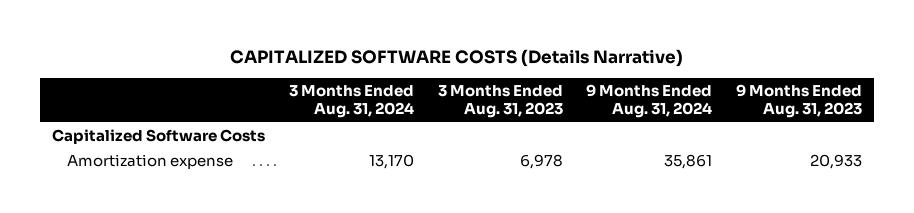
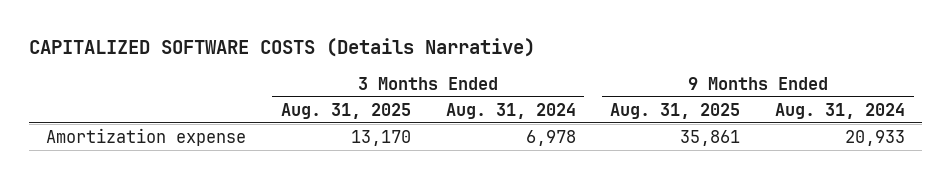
[437,85,563,119] 3 Months Ended Aug. 31, 2023 -> none
[736,84,863,119] 9 Months Ended Aug. 31, 2023 -> none
none -> [280,102,411,119] Aug. 31, 2025
none -> [610,102,741,119] Aug. 31, 2025
[51,129,265,145] Capitalized Software Costs -> none
[368,154,414,170] 13,170 -> [525,129,576,146] 6,978
[664,154,713,170] 35,861 -> [844,129,905,146] 20,933

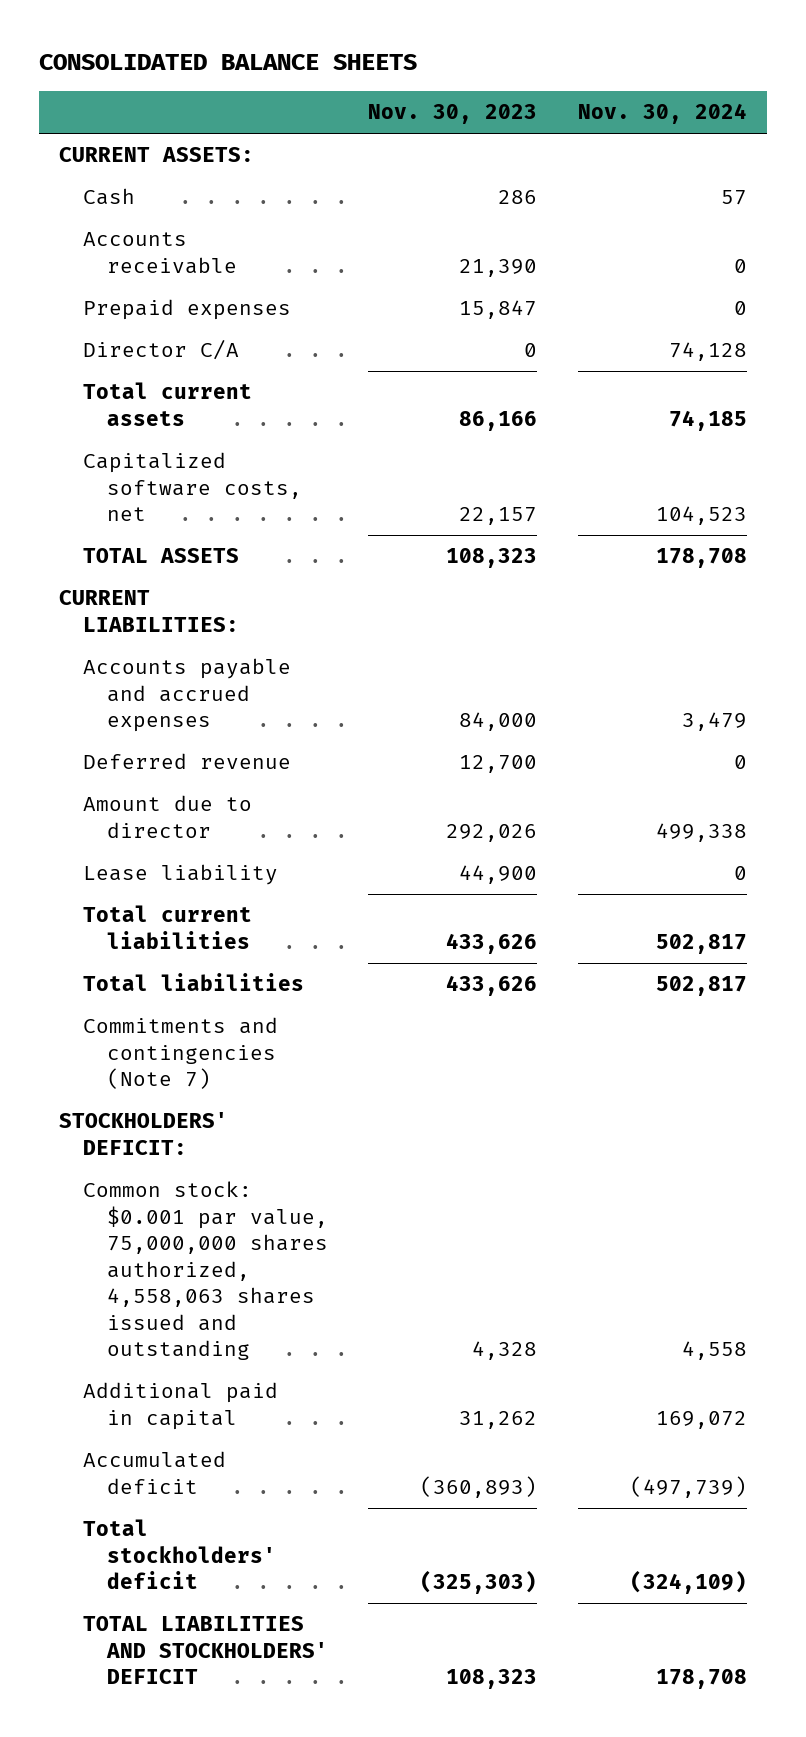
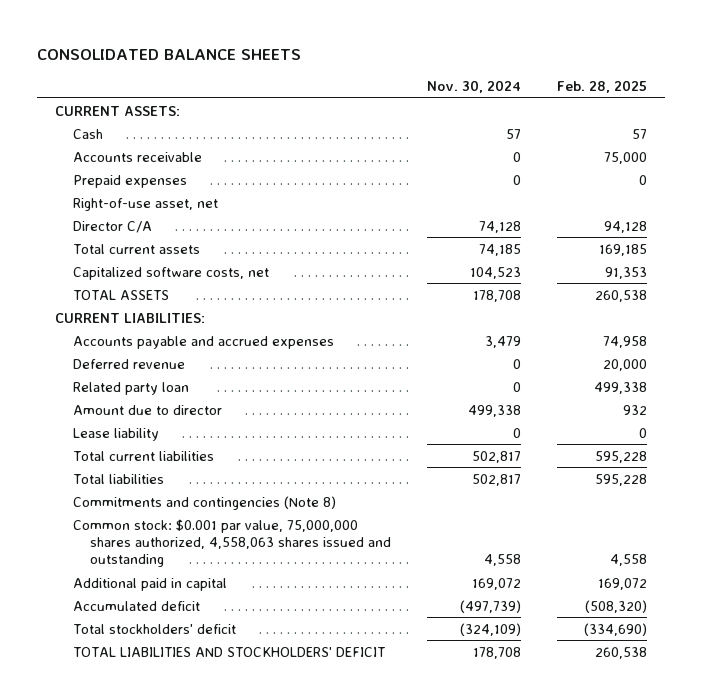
[368,104,538,125] Nov. 30, 2023 -> none
none -> [556,79,647,93] Feb. 28, 2025
none -> [72,197,218,211] Right-of-use asset, net
none -> [72,381,189,395] Related party loan
[58,1112,228,1155] STOCKHOLDERS' DEFICIT: -> none
[82,1017,278,1090] Commitments and contingencies (Note 7) -> [72,495,336,510] Commitments and contingencies (Note 8)

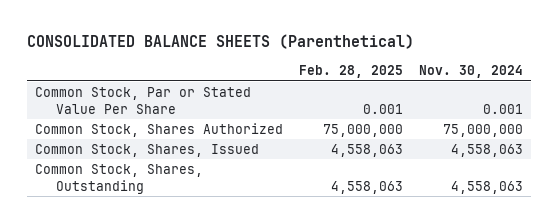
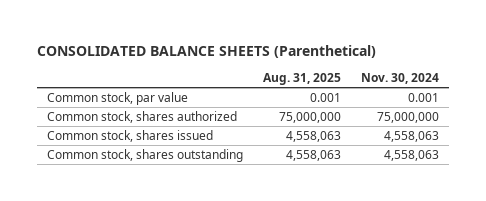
[299,65,404,79] Feb. 28, 2025 -> none
none -> [263,72,342,85] Aug. 31, 2025
[34,86,251,114] Common Stock, Par or Stated Value Per Share -> [47,91,189,105] Common stock, par value
[34,122,283,137] Common Stock, Shares Authorized -> [47,110,238,123] Common stock, shares authorized
[34,143,259,157] Common Stock, Shares, Issued -> [47,129,214,142] Common stock, shares issued
[34,163,203,194] Common Stock, Shares, Outstanding -> [47,148,244,162] Common stock, shares outstanding

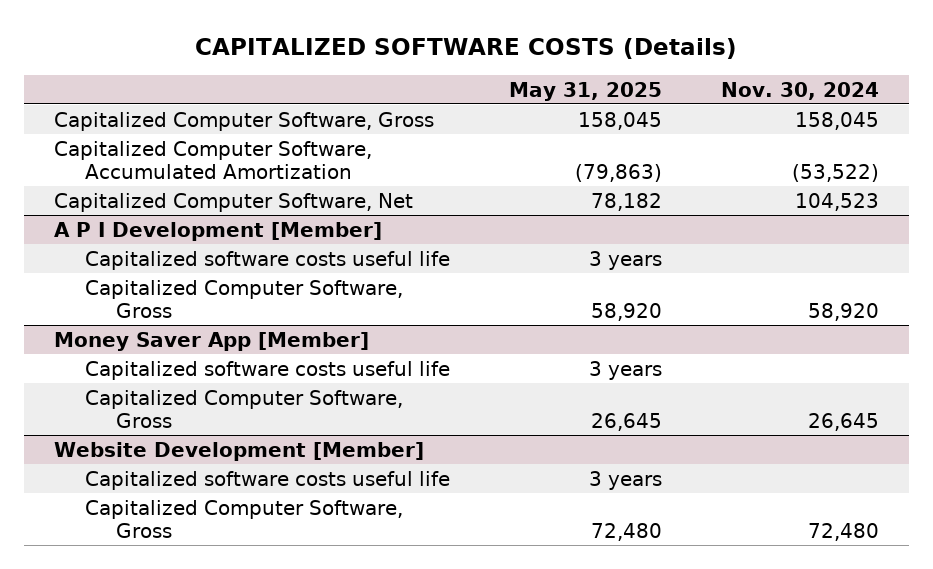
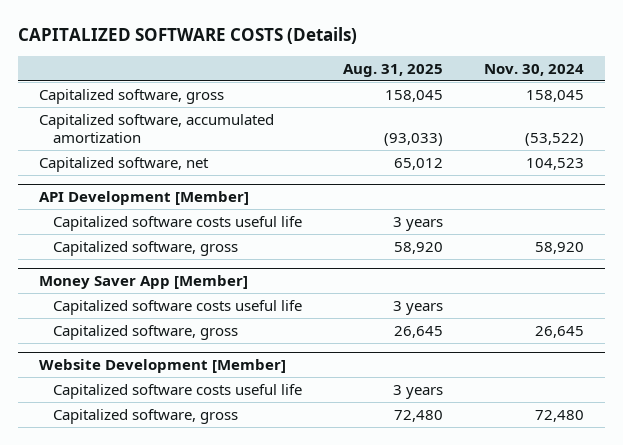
[508,81,662,101] May 31, 2025 -> none
none -> [343,63,444,77] Aug. 31, 2025
[53,111,434,131] Capitalized Computer Software, Gross -> [38,88,224,104] Capitalized software, gross
[53,140,372,179] Capitalized Computer Software, Accumulated Amortization -> [38,113,274,144] Capitalized software, accumulated amortization
[53,192,413,212] Capitalized Computer Software, Net -> [38,156,209,172] Capitalized software, net
[53,221,382,241] A P I Development [Member] -> [38,190,249,205] API Development [Member]
[84,279,403,318] Capitalized Computer Software, Gross -> [53,240,239,256] Capitalized software, gross
[84,389,403,428] Capitalized Computer Software, Gross -> [53,324,239,340] Capitalized software, gross
[84,499,403,538] Capitalized Computer Software, Gross -> [53,408,239,424] Capitalized software, gross

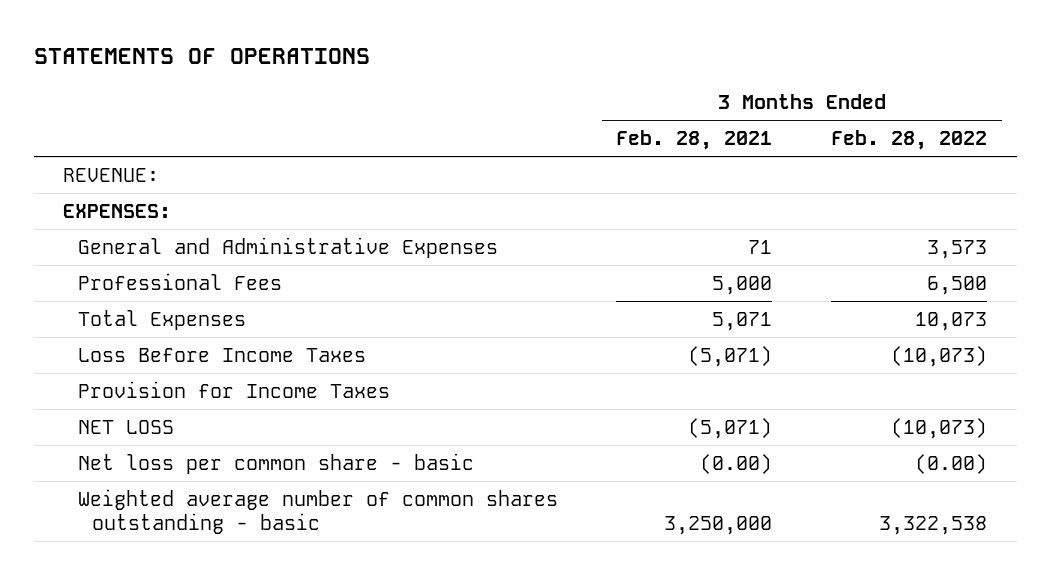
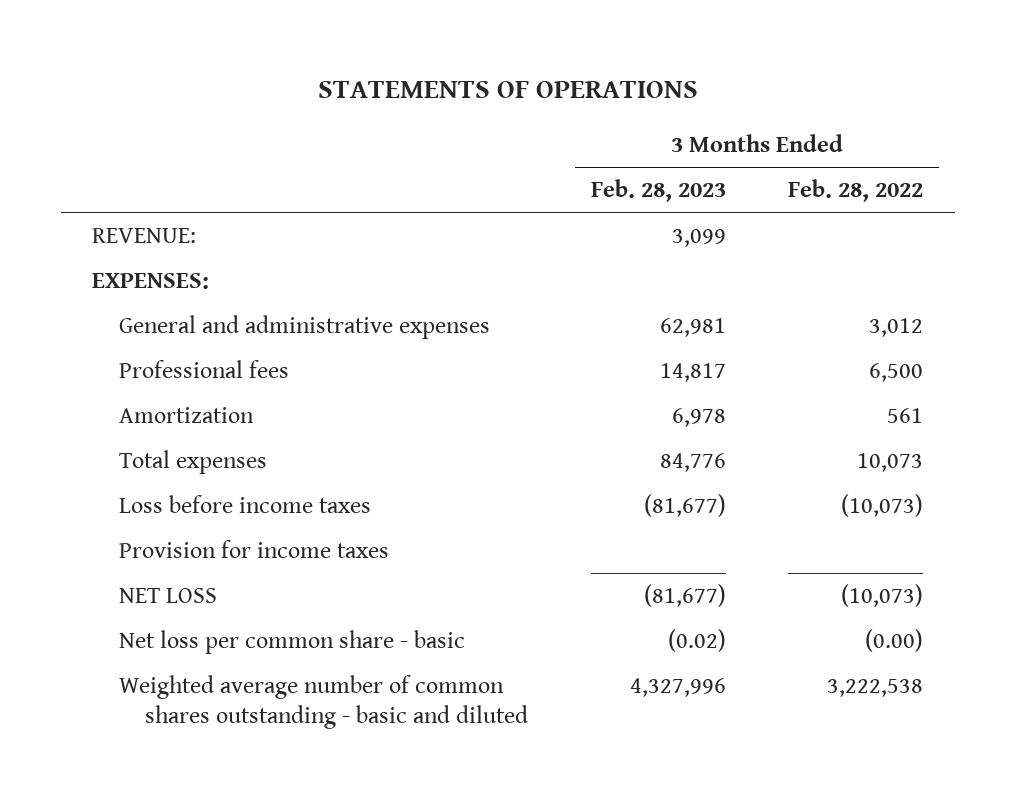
[616,130,773,151] Feb. 28, 2021 -> none
none -> [590,179,726,203] Feb. 28, 2023
[77,236,498,258] General and Administrative Expenses -> [118,314,490,339] General and administrative expenses
[927,239,988,259] 3,573 -> [869,317,924,337] 3,012
[77,272,282,290] Professional Fees -> [118,359,289,378] Professional fees
none -> [118,406,254,423] Amortization
[77,309,246,330] Total Expenses -> [118,449,267,474] Total expenses
[77,347,366,362] Loss Before Income Taxes -> [118,494,371,513] Loss before income taxes
[77,380,390,398] Provision for Income Taxes -> [118,539,389,558] Provision for income taxes
[77,488,558,534] Weighted average number of common shares outstanding - basic -> [118,674,529,729] Weighted average number of common shares outstanding - basic and diluted
[879,515,988,535] 3,322,538 -> [827,678,924,697] 3,222,538

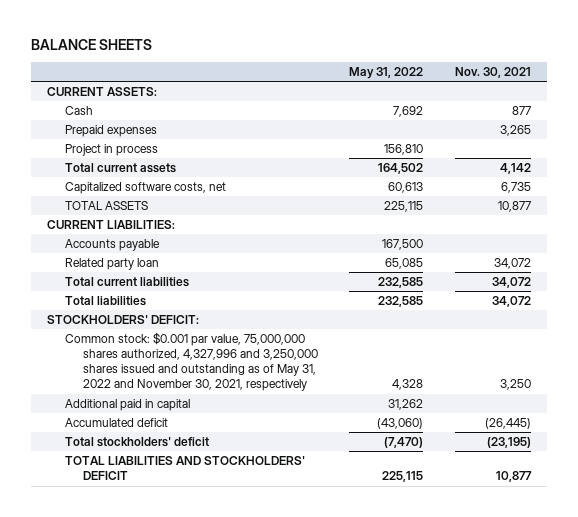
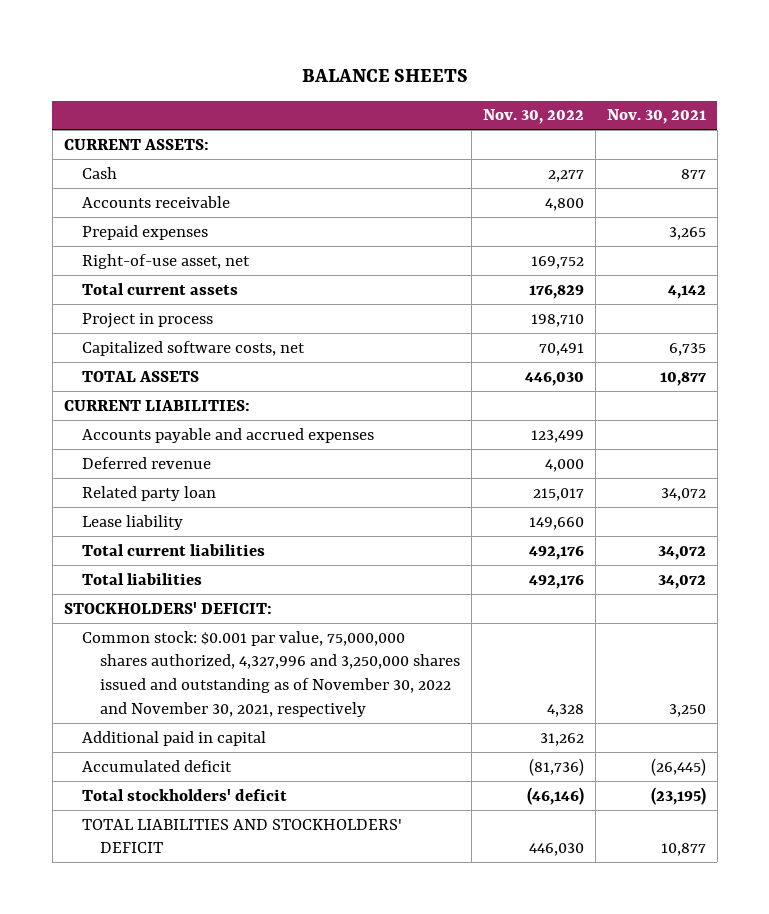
[349,66,424,79] May 31, 2022 -> none
none -> [483,109,585,125] Nov. 30, 2022
none -> [81,195,230,208] Accounts receivable
none -> [81,253,250,269] Right-of-use asset, net
[64,144,158,157] Project in process -> [81,312,213,328] Project in process
[64,239,160,252] Accounts payable -> none
none -> [81,427,374,443] Accounts payable and accrued expenses
none -> [81,456,211,469] Deferred revenue
none -> [81,514,183,530] Lease liability
[64,332,318,392] Common stock: $0.001 par value, 75,000,000 shares authorized, 4,327,996 and 3,250,000 shares issued and outstanding as of May 31, 2022 and November 30, 2021, respectively -> [81,630,461,717] Common stock: $0.001 par value, 75,000,000 shares authorized, 4,327,996 and 3,250,000 shares issued and outstanding as of November 30, 2022 and November 30, 2021, respectively

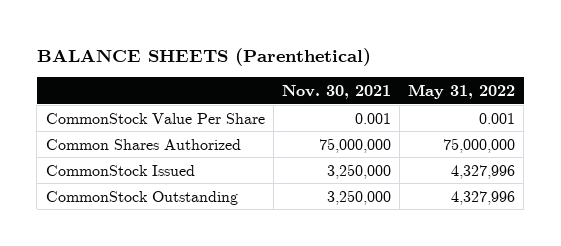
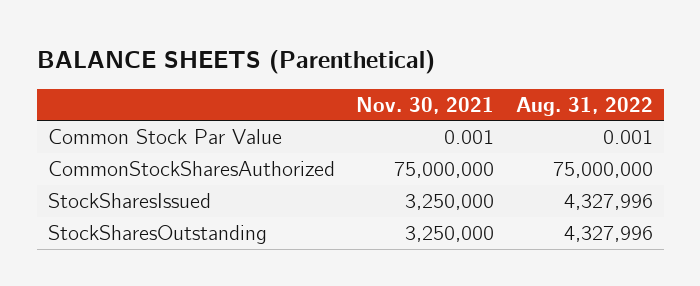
[408,84,516,100] May 31, 2022 -> none
none -> [515,96,653,116] Aug. 31, 2022
[45,112,265,124] CommonStock Value Per Share -> [47,128,282,144] Common Stock Par Value
[45,138,241,150] Common Shares Authorized -> [47,160,335,176] CommonStockSharesAuthorized
[45,164,195,176] CommonStock Issued -> [47,192,211,208] StockSharesIssued
[45,190,238,205] CommonStock Outstanding -> [47,224,267,244] StockSharesOutstanding

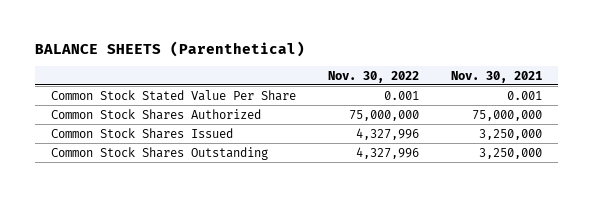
[515,96,653,116] Aug. 31, 2022 -> none
none -> [328,70,420,83] Nov. 30, 2022
[47,128,282,144] Common Stock Par Value -> [51,89,297,101] Common Stock Stated Value Per Share
[47,160,335,176] CommonStockSharesAuthorized -> [51,108,262,120] Common Stock Shares Authorized
[47,192,211,208] StockSharesIssued -> [51,127,234,139] Common Stock Shares Issued
[47,224,267,244] StockSharesOutstanding -> [51,146,269,160] Common Stock Shares Outstanding

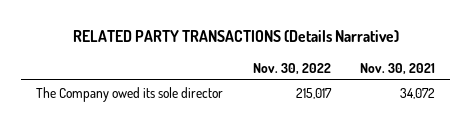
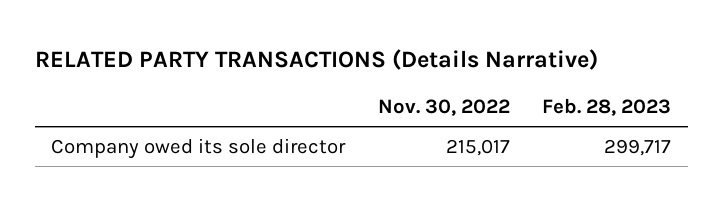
[360,62,436,75] Nov. 30, 2021 -> none
none -> [542,98,672,117] Feb. 28, 2023
[36,86,224,102] The Company owed its sole director -> [51,137,347,159] Company owed its sole director

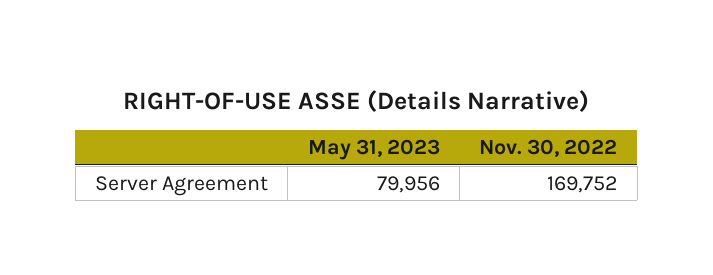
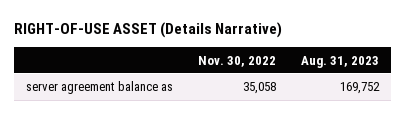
[123,89,590,112] RIGHT-OF-USE ASSE (Details Narrative) -> [13,22,282,39] RIGHT-OF-USE ASSET (Details Narrative)
[307,139,440,161] May 31, 2023 -> none
none -> [300,55,379,68] Aug. 31, 2023
[95,175,269,196] Server Agreement -> [26,81,174,95] server agreement balance as
[547,175,618,193] 169,752 -> [242,82,276,95] 35,058

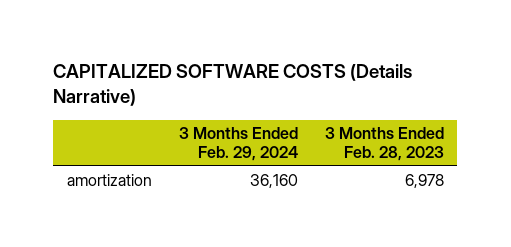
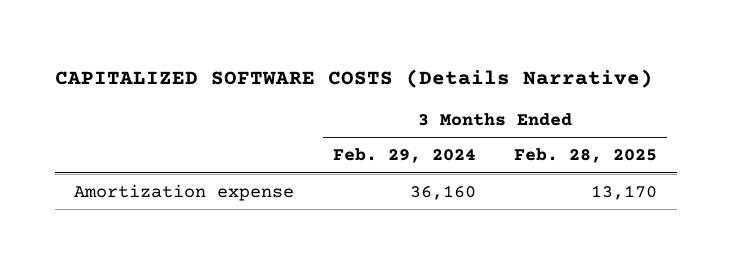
[324,126,444,162] 3 Months Ended Feb. 28, 2023 -> none
none -> [514,148,658,164] Feb. 28, 2025
[66,174,152,187] amortization -> [74,184,295,202] Amortization expense

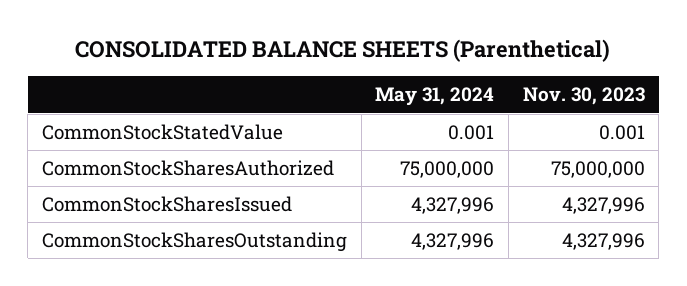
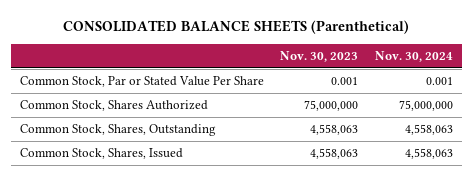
[375,87,495,107] May 31, 2024 -> none
none -> [375,50,454,62] Nov. 30, 2024
[41,196,292,213] CommonStockSharesIssued -> none
[41,232,347,253] CommonStockSharesOutstanding -> none
[41,124,283,141] CommonStockStatedValue -> [19,76,264,88] Common Stock, Par or Stated Value Per Share
[41,160,334,177] CommonStockSharesAuthorized -> [19,100,208,112] Common Stock, Shares Authorized
none -> [19,124,216,137] Common Stock, Shares, Outstanding
none -> [19,148,183,160] Common Stock, Shares, Issued

